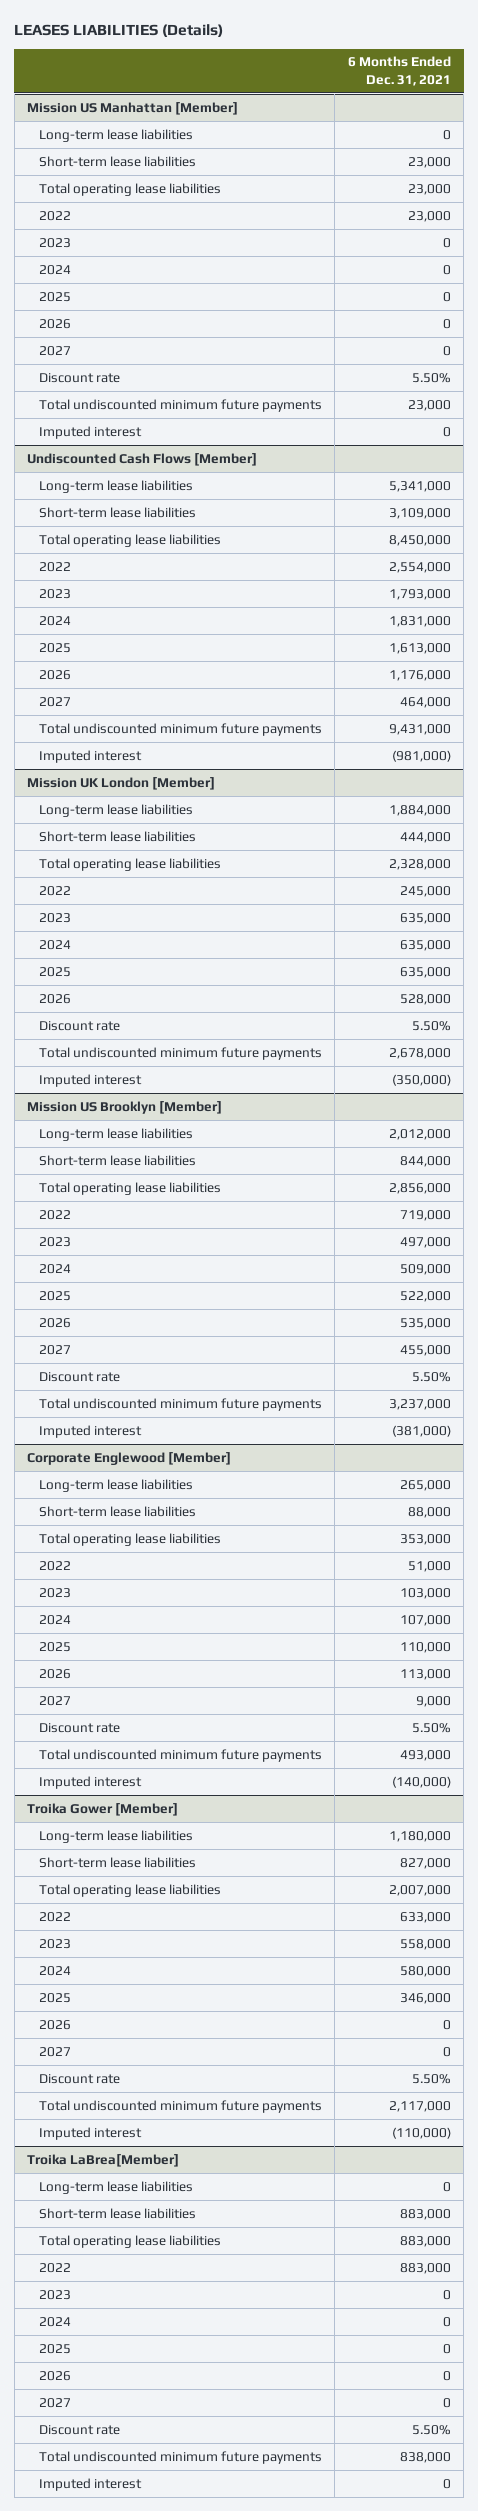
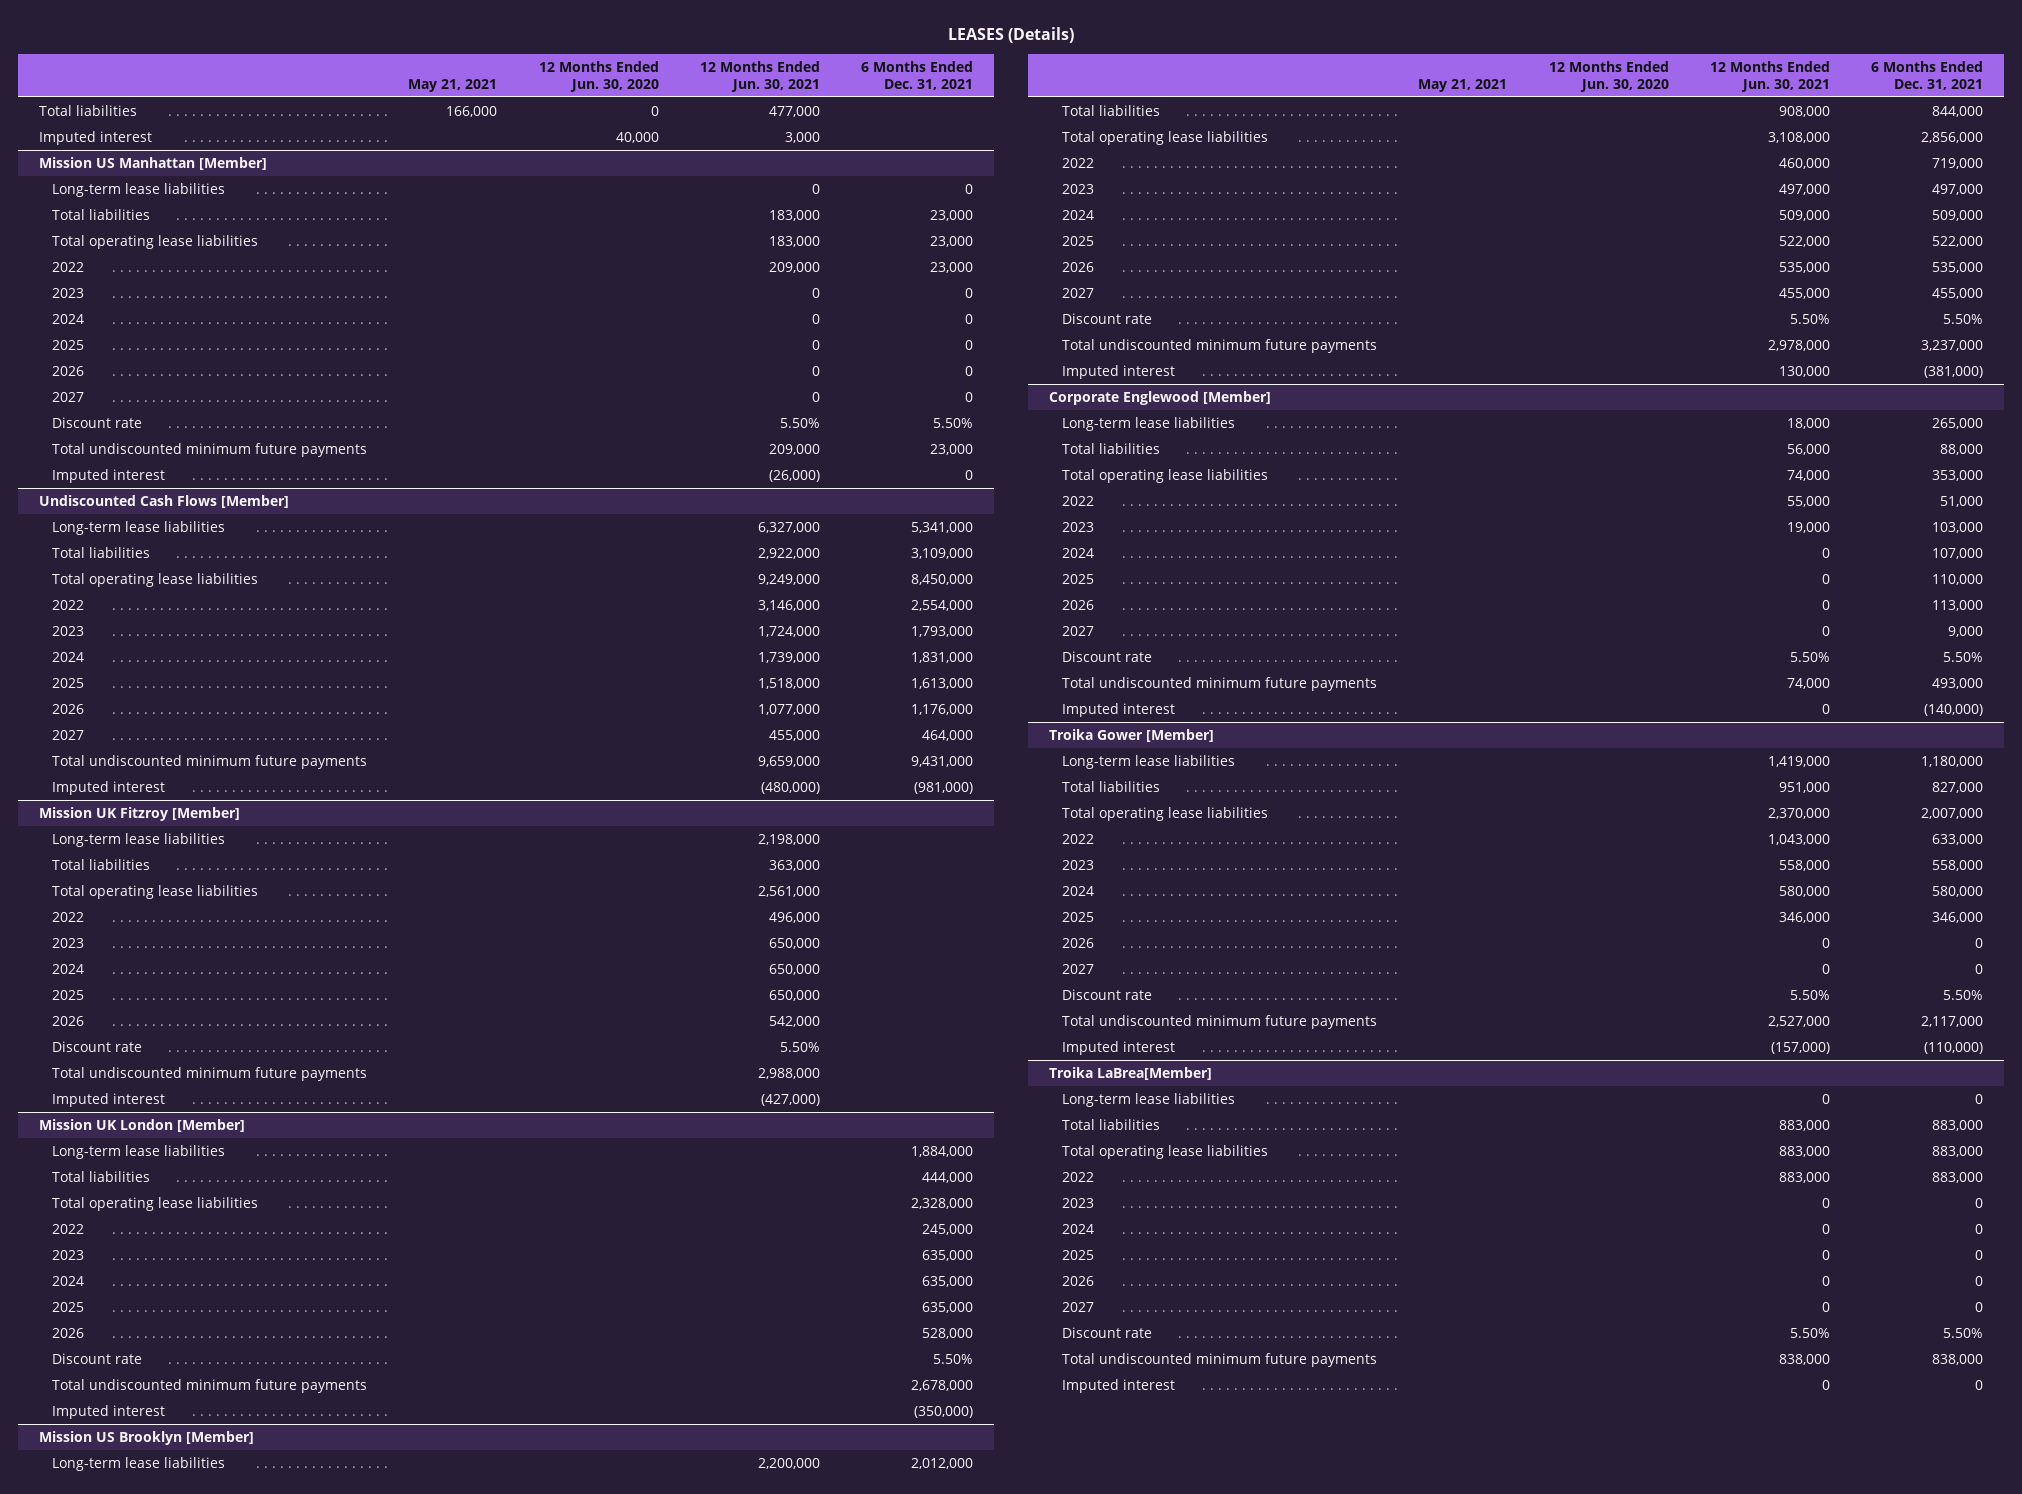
[14,24,224,38] LEASES LIABILITIES (Details) -> [948,26,1075,43] LEASES (Details)
none -> [408,78,498,92] May 21, 2021
none -> [538,60,659,92] 12 Months Ended Jun. 30, 2020
none -> [699,60,820,92] 12 Months Ended Jun. 30, 2021
none -> [39,104,138,116] Total liabilities
none -> [39,130,153,145] Imputed interest
[38,155,196,167] Short-term lease liabilities -> [52,208,151,220] Total liabilities
[38,506,196,518] Short-term lease liabilities -> [52,546,151,558] Total liabilities
none -> [39,806,241,821] Mission UK Fitzroy [Member]
none -> [52,832,226,847] Long-term lease liabilities
none -> [52,858,151,870] Total liabilities
none -> [52,884,259,899] Total operating lease liabilities
none -> [52,911,85,922] 2022
none -> [52,937,85,948] 2023
none -> [52,963,85,974] 2024
none -> [52,989,85,1000] 2025
none -> [52,1015,85,1026] 2026
none -> [52,1040,143,1052] Discount rate
none -> [52,1066,368,1081] Total undiscounted minimum future payments
none -> [52,1092,166,1107] Imputed interest
[38,830,196,842] Short-term lease liabilities -> [52,1170,151,1182] Total liabilities
[38,1154,196,1166] Short-term lease liabilities -> [1062,104,1161,116] Total liabilities
[38,1505,196,1517] Short-term lease liabilities -> [1062,442,1161,454] Total liabilities
[38,1856,196,1868] Short-term lease liabilities -> [1062,780,1161,792] Total liabilities
[38,2207,196,2219] Short-term lease liabilities -> [1062,1118,1161,1130] Total liabilities

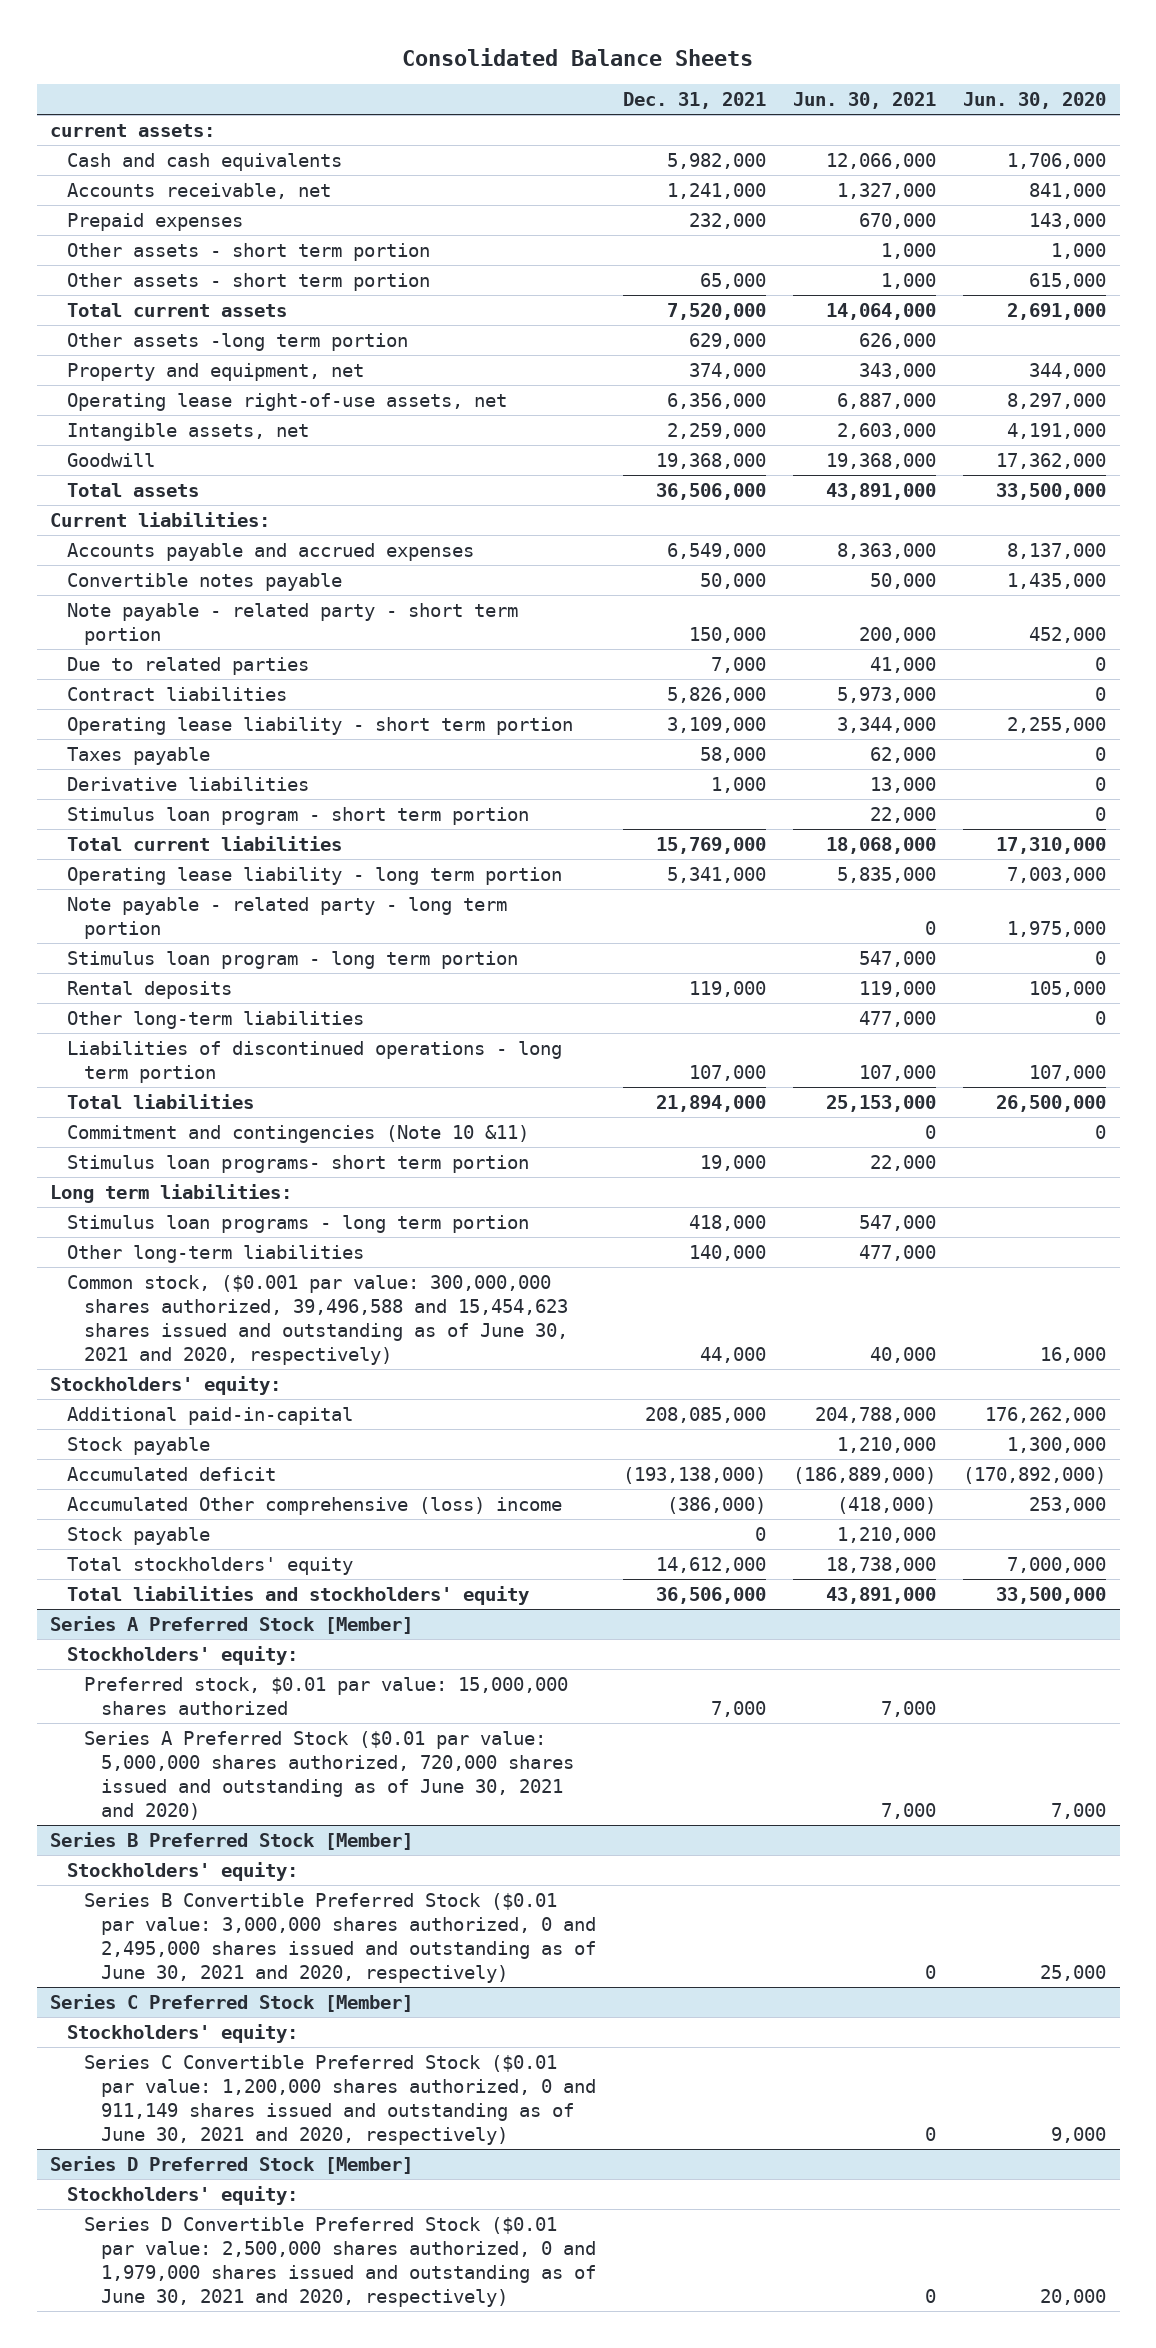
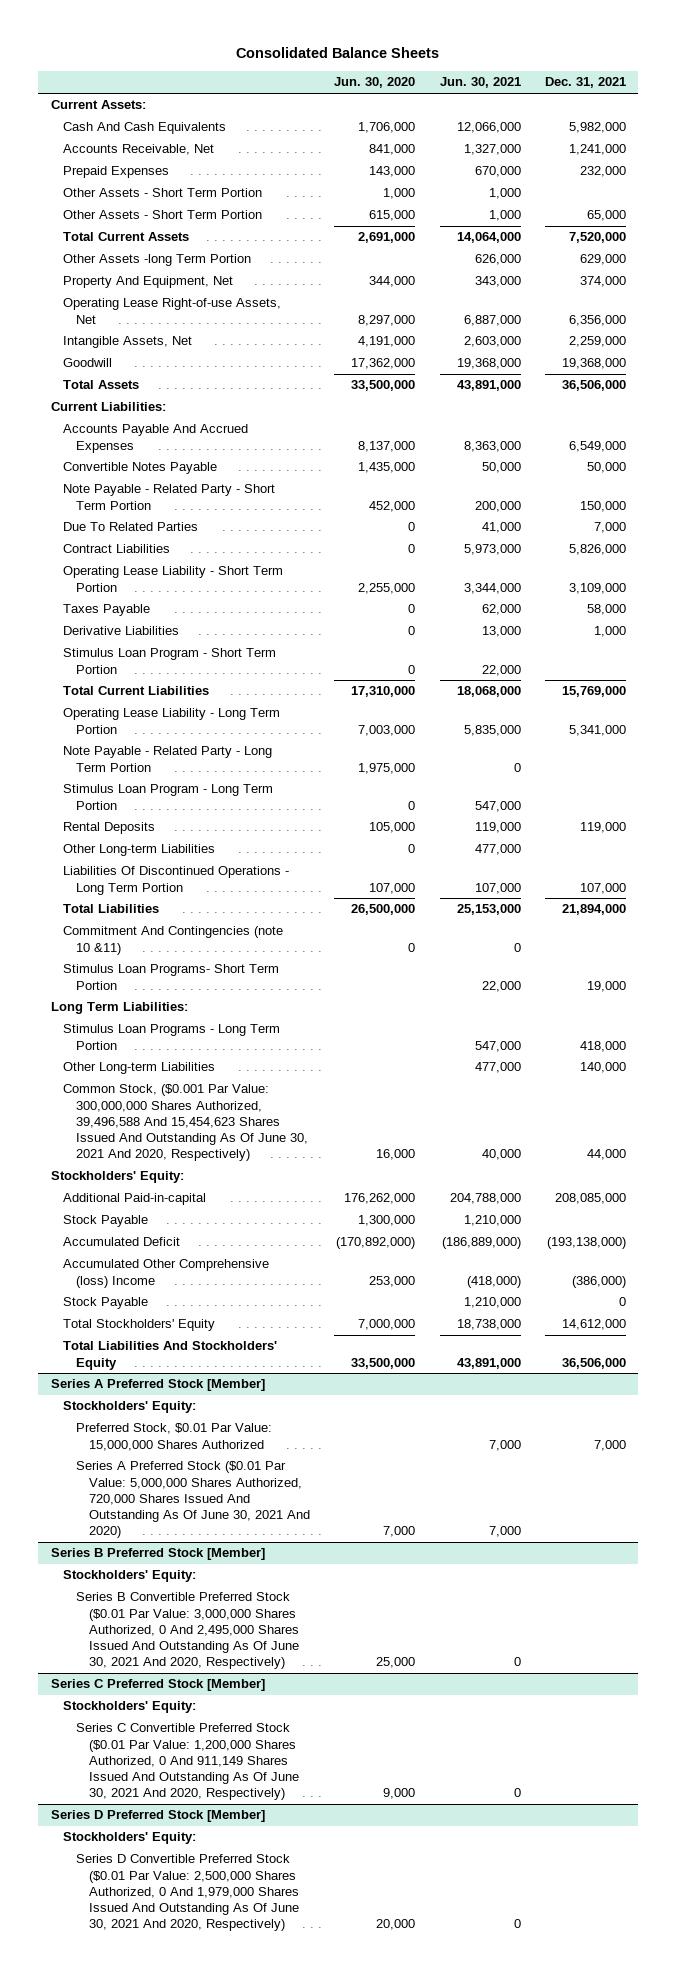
[50,123,216,137] current assets: -> [50,100,146,110] Current Assets:
[67,152,343,171] Cash and cash equivalents -> [63,122,227,135] Cash And Cash Equivalents
[67,182,332,199] Accounts receivable, net -> [63,144,215,156] Accounts Receivable, Net
[67,212,244,231] Prepaid expenses -> [63,166,170,179] Prepaid Expenses
[67,242,431,261] Other assets - short term portion -> [63,188,263,198] Other Assets - Short Term Portion
[67,272,431,291] Other assets - short term portion -> [63,210,263,220] Other Assets - Short Term Portion
[67,302,288,317] Total current assets -> [63,232,190,242] Total Current Assets
[67,332,409,351] Other assets -long term portion -> [63,254,252,267] Other Assets -long Term Portion
[67,362,365,381] Property and equipment, net -> [63,276,234,289] Property And Equipment, Net
[67,392,508,411] Operating lease right-of-use assets, net -> [63,298,282,324] Operating Lease Right-of-use Assets, Net
[67,422,310,441] Intangible assets, net -> [63,336,193,349] Intangible Assets, Net
[67,482,200,497] Total assets -> [63,380,140,390] Total Assets
[50,511,271,527] Current liabilities: -> [50,402,166,412] Current Liabilities:
[67,542,475,561] Accounts payable and accrued expenses -> [63,424,249,453] Accounts Payable And Accrued Expenses
[67,572,343,591] Convertible notes payable -> [63,462,218,475] Convertible Notes Payable
[67,602,519,645] Note payable - related party - short term portion -> [63,484,276,510] Note Payable - Related Party - Short Term Portion
[67,656,310,675] Due to related parties -> [63,522,199,532] Due To Related Parties
[67,686,288,701] Contract liabilities -> [63,544,171,554] Contract Liabilities
[67,716,574,735] Operating lease liability - short term portion -> [63,566,284,592] Operating Lease Liability - Short Term Portion
[67,746,211,765] Taxes payable -> [63,604,151,617] Taxes Payable
[67,776,310,791] Derivative liabilities -> [63,626,180,636] Derivative Liabilities
[67,806,530,825] Stimulus loan program - short term portion -> [63,648,277,674] Stimulus Loan Program - Short Term Portion
[67,835,343,851] Total current liabilities -> [63,686,210,696] Total Current Liabilities
[67,866,563,885] Operating lease liability - long term portion -> [63,708,281,734] Operating Lease Liability - Long Term Portion
[67,896,508,939] Note payable - related party - long term portion -> [63,746,273,772] Note Payable - Related Party - Long Term Portion
[67,950,519,969] Stimulus loan program - long term portion -> [63,784,274,810] Stimulus Loan Program - Long Term Portion
[67,980,233,999] Rental deposits -> [63,822,156,835] Rental Deposits
[67,1010,365,1029] Other long-term liabilities -> [63,844,216,857] Other Long-term Liabilities
[67,1040,563,1083] Liabilities of discontinued operations - long term portion -> [63,866,290,895] Liabilities Of Discontinued Operations - Long Term Portion
[67,1093,255,1109] Total liabilities -> [63,904,160,914] Total Liabilities
[67,1124,530,1143] Commitment and contingencies (Note 10 &11) -> [63,926,284,955] Commitment And Contingencies (note 10 &11)
[67,1154,530,1173] Stimulus loan programs- short term portion -> [63,964,280,990] Stimulus Loan Programs- Short Term Portion
[50,1183,293,1203] Long term liabilities: -> [50,1002,188,1015] Long Term Liabilities:
[67,1214,530,1233] Stimulus loan programs - long term portion -> [63,1024,281,1050] Stimulus Loan Programs - Long Term Portion
[67,1244,365,1263] Other long-term liabilities -> [63,1062,216,1075] Other Long-term Liabilities
[67,1274,569,1365] Common stock, ($0.001 par value: 300,000,000 shares authorized, 39,496,588 and 15,454,623 shares issued and outstanding as of June 30, 2021 and 2020, respectively) -> [63,1084,309,1162] Common Stock, ($0.001 Par Value: 300,000,000 Shares Authorized, 39,496,588 And 15,454,623 Shares Issued And Outstanding As Of June 30, 2021 And 2020, Respectively)
[50,1375,282,1395] Stockholders' equity: -> [50,1171,184,1184] Stockholders' Equity:
[67,1406,354,1425] Additional paid-in-capital -> [63,1193,207,1206] Additional Paid-in-capital
[67,1436,211,1455] Stock payable -> [63,1215,149,1228] Stock Payable
[67,1466,277,1481] Accumulated deficit -> [63,1237,181,1247] Accumulated Deficit
[67,1496,563,1515] Accumulated Other comprehensive (loss) income -> [63,1259,270,1288] Accumulated Other Comprehensive (loss) Income
[67,1526,211,1545] Stock payable -> [63,1297,149,1310] Stock Payable
[67,1556,354,1575] Total stockholders' equity -> [63,1319,216,1332] Total Stockholders' Equity
[67,1585,530,1605] Total liabilities and stockholders' equity -> [63,1341,278,1370] Total Liabilities And Stockholders' Equity
[67,1645,299,1665] Stockholders' equity: -> [63,1401,197,1414] Stockholders' Equity:
[84,1676,569,1715] Preferred stock, $0.01 par value: 15,000,000 shares authorized -> [76,1423,273,1451] Preferred Stock, $0.01 Par Value: 15,000,000 Shares Authorized
[84,1730,575,1820] Series A Preferred Stock ($0.01 par value: 5,000,000 shares authorized, 720,000 shares issued and outstanding as of June 30, 2021 and 2020) -> [76,1461,311,1539] Series A Preferred Stock ($0.01 Par Value: 5,000,000 Shares Authorized, 720,000 Shares Issued And Outstanding As Of June 30, 2021 And 2020)
[67,1861,299,1881] Stockholders' equity: -> [63,1570,197,1583] Stockholders' Equity:
[84,1892,597,1983] Series B Convertible Preferred Stock ($0.01 par value: 3,000,000 shares authorized, 0 and 2,495,000 shares issued and outstanding as of June 30, 2021 and 2020, respectively) -> [76,1592,300,1670] Series B Convertible Preferred Stock ($0.01 Par Value: 3,000,000 Shares Authorized, 0 And 2,495,000 Shares Issued And Outstanding As Of June 30, 2021 And 2020, Respectively)
[67,2023,299,2043] Stockholders' equity: -> [63,1701,197,1714] Stockholders' Equity:
[84,2054,597,2145] Series C Convertible Preferred Stock ($0.01 par value: 1,200,000 shares authorized, 0 and 911,149 shares issued and outstanding as of June 30, 2021 and 2020, respectively) -> [76,1723,300,1801] Series C Convertible Preferred Stock ($0.01 Par Value: 1,200,000 Shares Authorized, 0 And 911,149 Shares Issued And Outstanding As Of June 30, 2021 And 2020, Respectively)
[67,2185,299,2205] Stockholders' equity: -> [63,1832,197,1845] Stockholders' Equity:
[84,2216,597,2307] Series D Convertible Preferred Stock ($0.01 par value: 2,500,000 shares authorized, 0 and 1,979,000 shares issued and outstanding as of June 30, 2021 and 2020, respectively) -> [76,1854,300,1932] Series D Convertible Preferred Stock ($0.01 Par Value: 2,500,000 Shares Authorized, 0 And 1,979,000 Shares Issued And Outstanding As Of June 30, 2021 And 2020, Respectively)

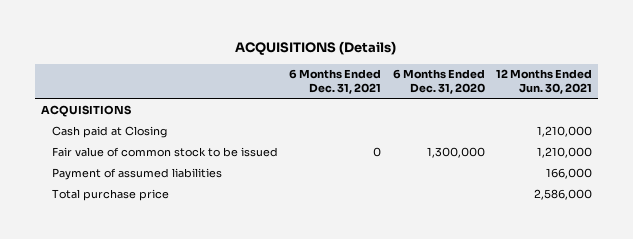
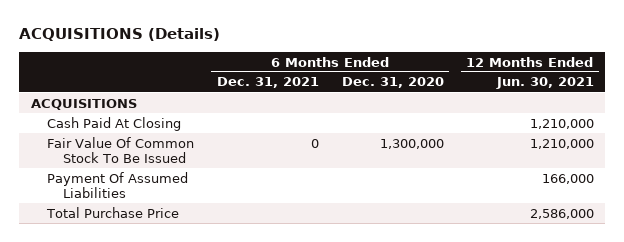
[51,125,167,138] Cash paid at Closing -> [47,116,182,131] Cash Paid At Closing
[51,146,278,157] Fair value of common stock to be issued -> [47,136,195,163] Fair Value Of Common Stock To Be Issued
[51,167,222,180] Payment of assumed liabilities -> [47,171,189,198] Payment Of Assumed Liabilities
[51,188,169,201] Total purchase price -> [46,206,180,218] Total Purchase Price

